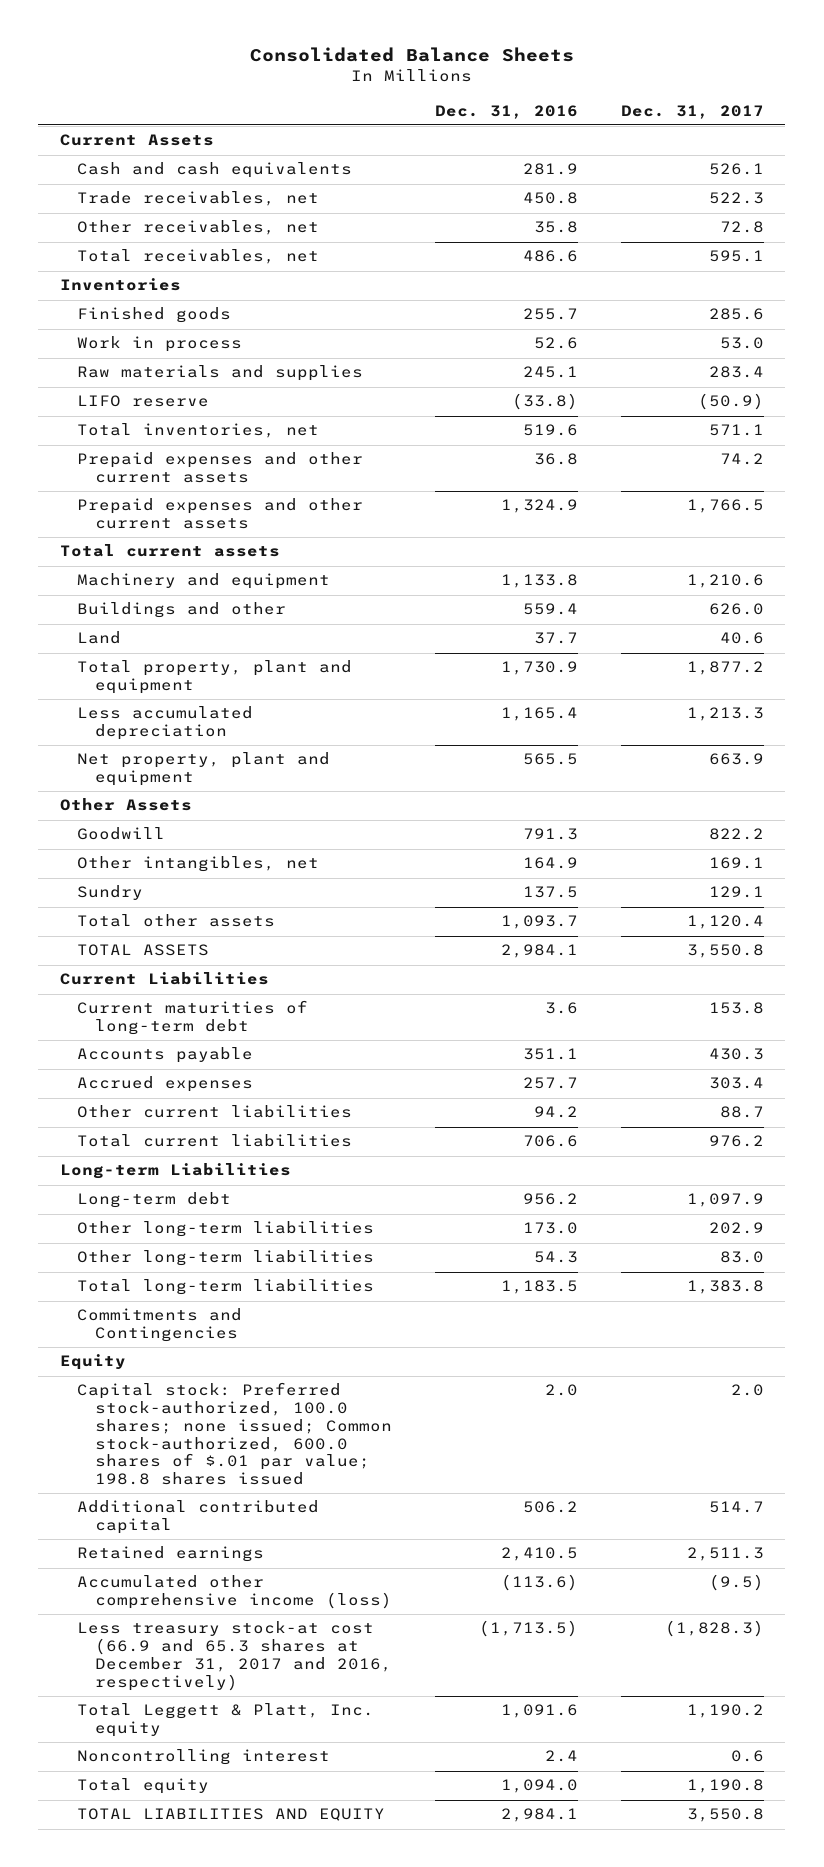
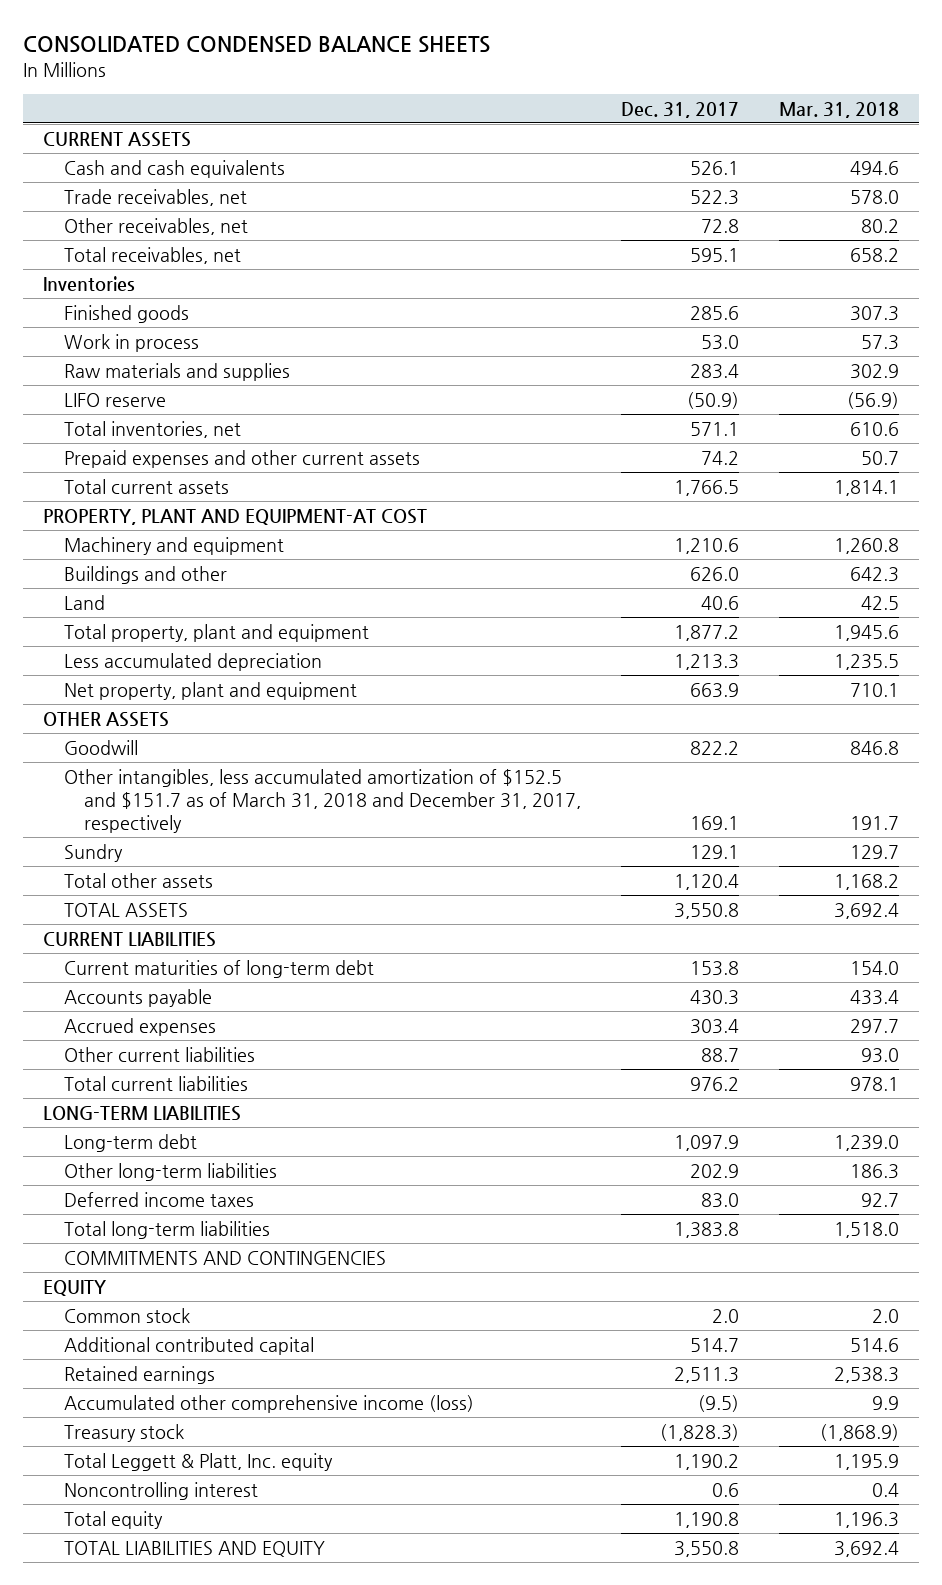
[249,47,574,63] Consolidated Balance Sheets -> [23,36,491,54] CONSOLIDATED CONDENSED BALANCE SHEETS
[434,104,578,119] Dec. 31, 2016 -> none
none -> [778,101,899,118] Mar. 31, 2018
[59,134,214,147] Current Assets -> [43,131,192,147] CURRENT ASSETS
[77,498,364,530] Prepaid expenses and other current assets -> [63,478,229,494] Total current assets
[59,544,280,558] Total current assets -> [43,508,428,525] PROPERTY, PLANT AND EQUIPMENT-AT COST
[59,798,192,812] Other Assets -> [43,711,170,727] OTHER ASSETS
[77,856,320,873] Other intangibles, net -> [63,768,582,834] Other intangibles, less accumulated amortization of $152.5 and $151.7 as of March 31, 2018 and December 31, 2017, respectively
[59,972,269,986] Current Liabilities -> [43,931,217,947] CURRENT LIABILITIES
[59,1163,291,1180] Long-term Liabilities -> [43,1105,242,1121] LONG-TERM LIABILITIES
[77,1250,375,1267] Other long-term liabilities -> [63,1191,254,1207] Deferred income taxes
[77,1308,243,1343] Commitments and Contingencies -> [63,1250,386,1265] COMMITMENTS AND CONTINGENCIES
[59,1354,126,1371] Equity -> [43,1279,107,1296] EQUITY
[77,1382,392,1486] Capital stock: Preferred stock-authorized, 100.0 shares; none issued; Common stock-authorized, 600.0 shares of $.01 par value; 198.8 shares issued -> [63,1307,190,1323] Common stock
[77,1621,392,1691] Less treasury stock-at cost (66.9 and 65.3 shares at December 31, 2017 and 2016, respectively) -> [63,1423,184,1442] Treasury stock

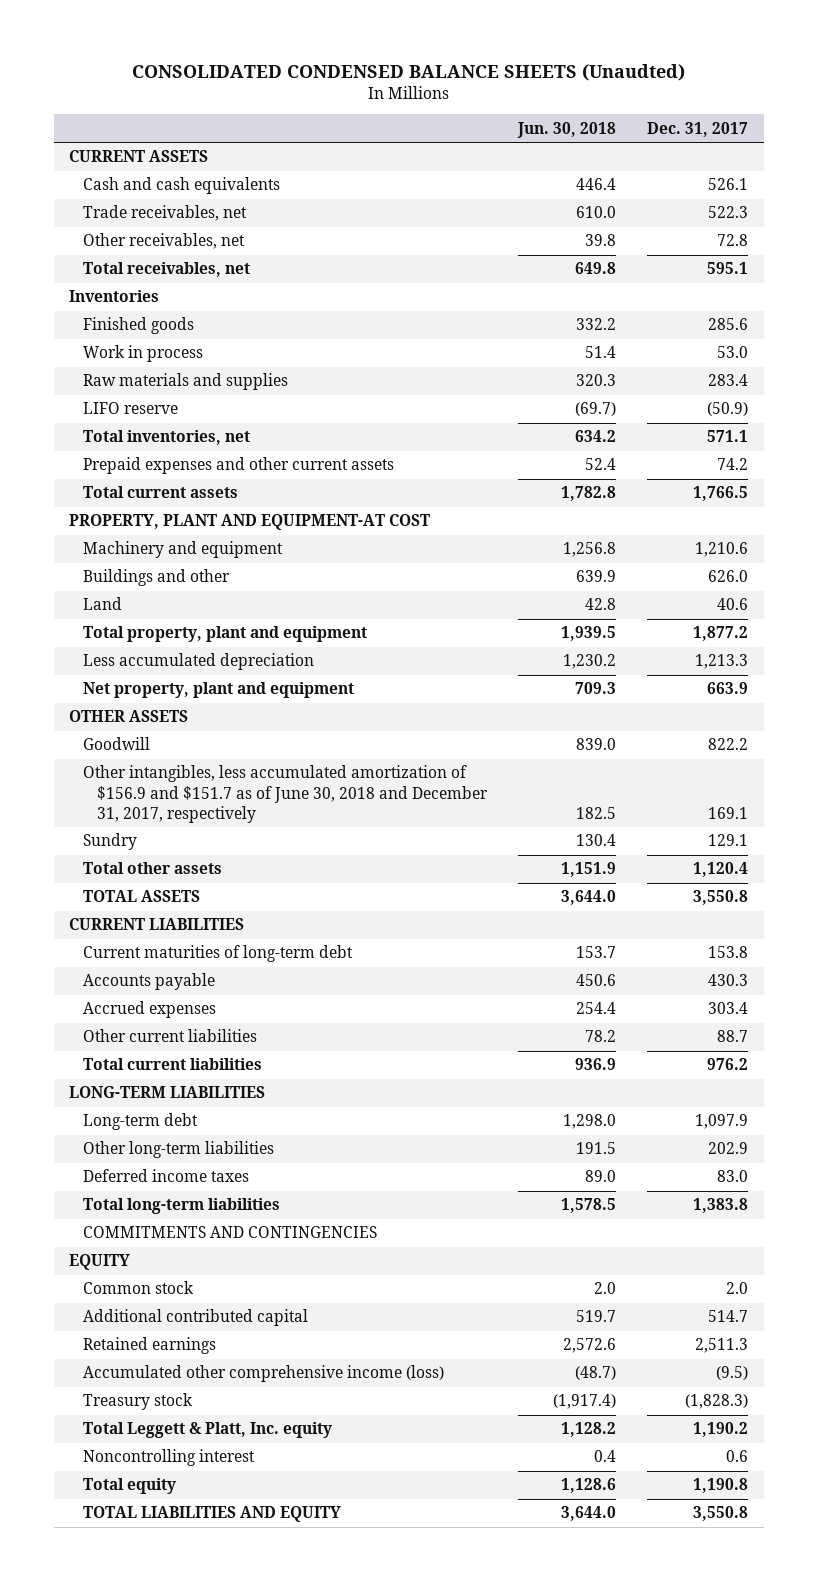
[23,36,491,54] CONSOLIDATED CONDENSED BALANCE SHEETS -> [131,63,685,81] CONSOLIDATED CONDENSED BALANCE SHEETS (Unaudted)
[778,101,899,118] Mar. 31, 2018 -> none
none -> [517,121,617,138] Jun. 30, 2018
[63,768,582,834] Other intangibles, less accumulated amortization of $152.5 and $151.7 as of March 31, 2018 and December 31, 2017, respectively -> [83,765,488,823] Other intangibles, less accumulated amortization of $156.9 and $151.7 as of June 30, 2018 and December 31, 2017, respectively

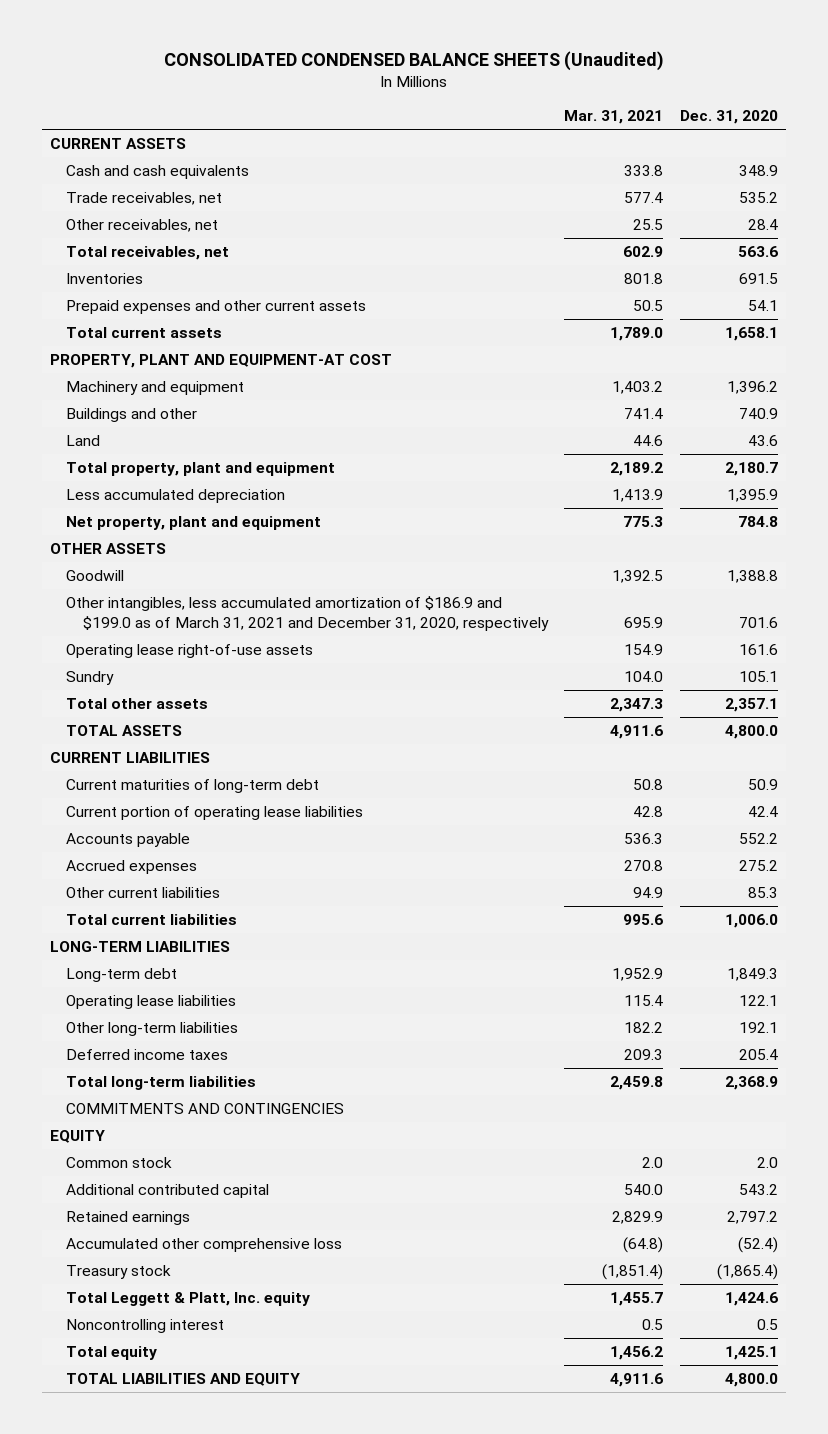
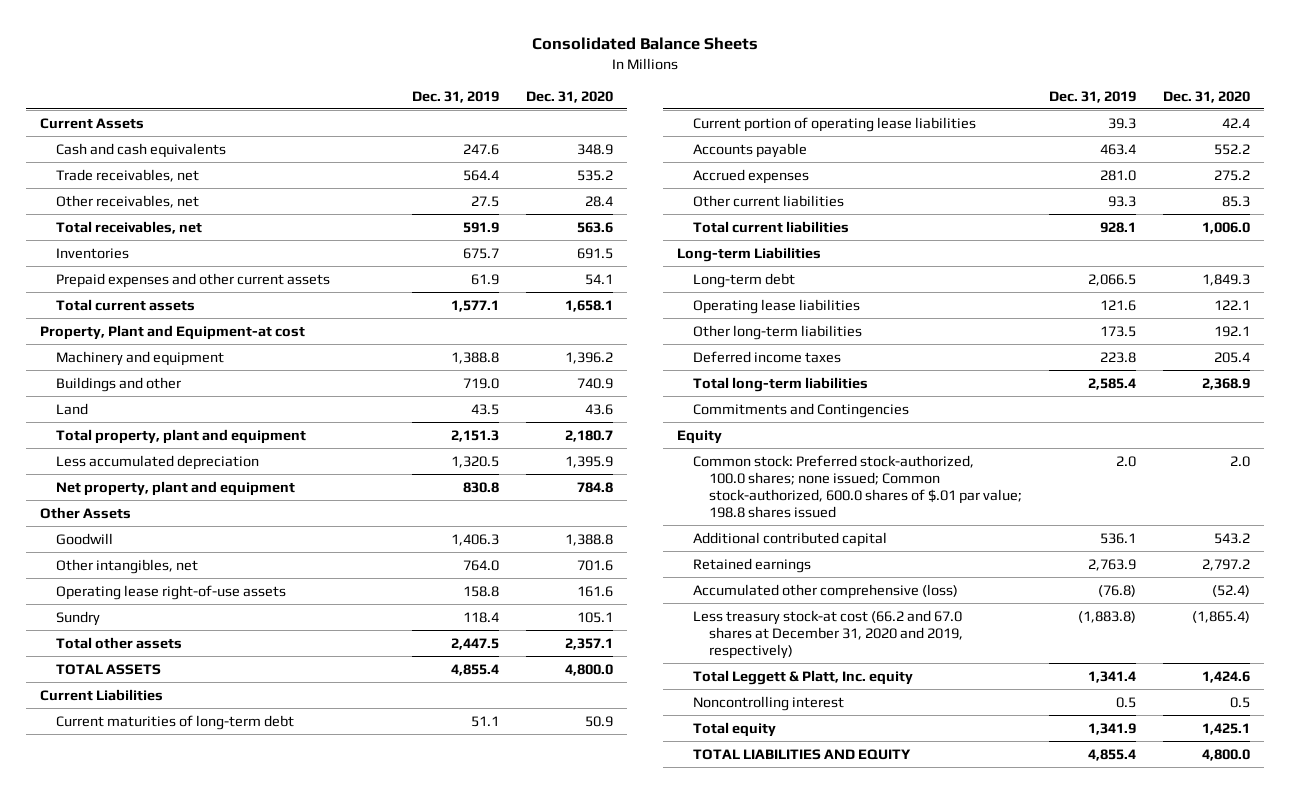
[163,50,664,71] CONSOLIDATED CONDENSED BALANCE SHEETS (Unaudited) -> [532,37,759,51] Consolidated Balance Sheets
[564,110,664,125] Mar. 31, 2021 -> none
none -> [412,90,500,103] Dec. 31, 2019
[49,138,186,150] CURRENT ASSETS -> [40,117,145,129] Current Assets
[49,354,392,369] PROPERTY, PLANT AND EQUIPMENT-AT COST -> [40,324,306,340] Property, Plant and Equipment-at cost
[49,543,166,555] OTHER ASSETS -> [40,506,132,519] Other Assets
[66,596,549,631] Other intangibles, less accumulated amortization of $186.9 and $199.0 as of March 31, 2021 and December 31, 2020, respectively -> [56,558,199,574] Other intangibles, net
[49,752,210,764] CURRENT LIABILITIES -> [40,688,164,701] Current Liabilities
[49,941,230,953] LONG-TERM LIABILITIES -> [676,246,821,262] Long-term Liabilities
[66,1103,345,1115] COMMITMENTS AND CONTINGENCIES -> [692,402,909,418] Commitments and Contingencies
[49,1130,105,1144] EQUITY -> [676,429,722,444] Equity
[66,1157,173,1169] Common stock -> [692,454,1023,519] Common stock: Preferred stock-authorized, 100.0 shares; none issued; Common stock-authorized, 600.0 shares of $.01 par value; 198.8 shares issued
[66,1238,343,1253] Accumulated other comprehensive loss -> [692,583,958,599] Accumulated other comprehensive (loss)
[66,1265,172,1280] Treasury stock -> [692,609,964,660] Less treasury stock-at cost (66.2 and 67.0 shares at December 31, 2020 and 2019, respectively)

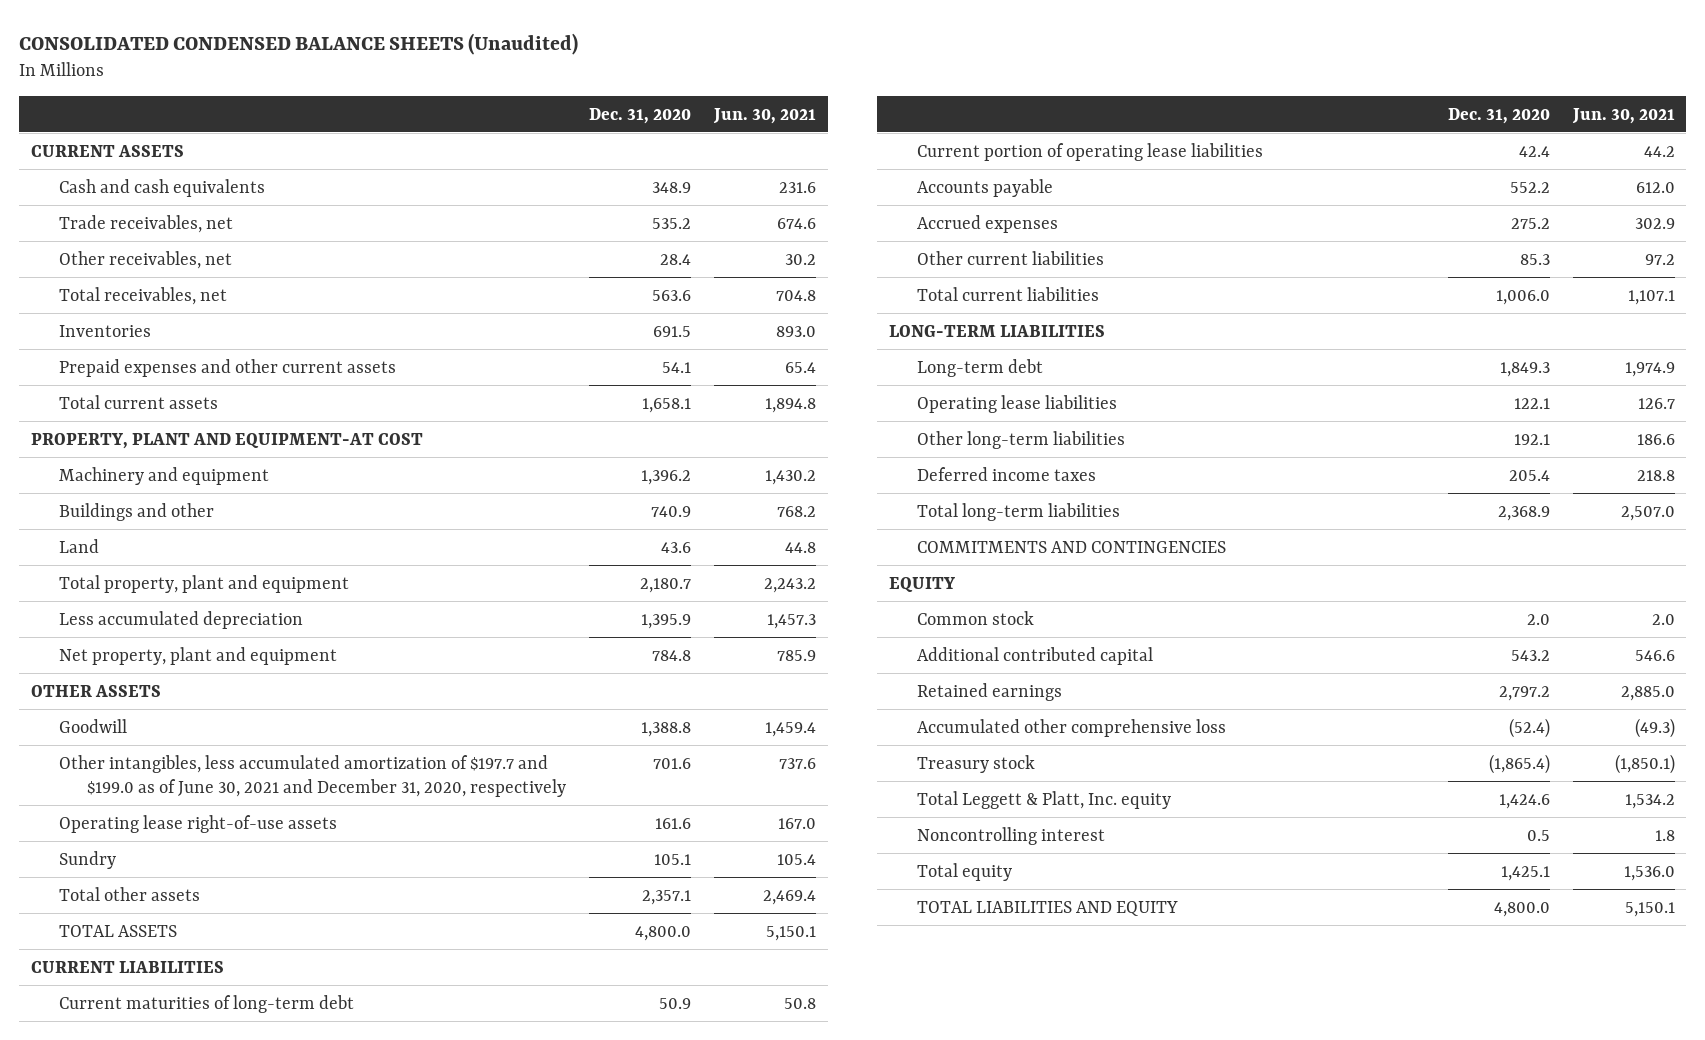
[532,37,759,51] Consolidated Balance Sheets -> [19,32,579,55] CONSOLIDATED CONDENSED BALANCE SHEETS (Unaudited)
[412,90,500,103] Dec. 31, 2019 -> none
none -> [713,107,817,124] Jun. 30, 2021
[40,117,145,129] Current Assets -> [30,144,184,157] CURRENT ASSETS
[40,324,306,340] Property, Plant and Equipment-at cost -> [30,432,423,449] PROPERTY, PLANT AND EQUIPMENT-AT COST
[40,506,132,519] Other Assets -> [30,684,161,697] OTHER ASSETS
[56,558,199,574] Other intangibles, net -> [58,754,567,797] Other intangibles, less accumulated amortization of $197.7 and $199.0 as of June 30, 2021 and December 31, 2020, respectively
[40,688,164,701] Current Liabilities -> [30,960,224,973] CURRENT LIABILITIES
[676,246,821,262] Long-term Liabilities -> [888,324,1105,337] LONG-TERM LIABILITIES
[692,402,909,418] Commitments and Contingencies -> [917,540,1227,553] COMMITMENTS AND CONTINGENCIES
[676,429,722,444] Equity -> [888,576,955,592] EQUITY
[692,454,1023,519] Common stock: Preferred stock-authorized, 100.0 shares; none issued; Common stock-authorized, 600.0 shares of $.01 par value; 198.8 shares issued -> [917,610,1035,625] Common stock
[692,583,958,599] Accumulated other comprehensive (loss) -> [917,718,1227,737] Accumulated other comprehensive loss
[692,609,964,660] Less treasury stock-at cost (66.2 and 67.0 shares at December 31, 2020 and 2019, respectively) -> [917,754,1036,773] Treasury stock

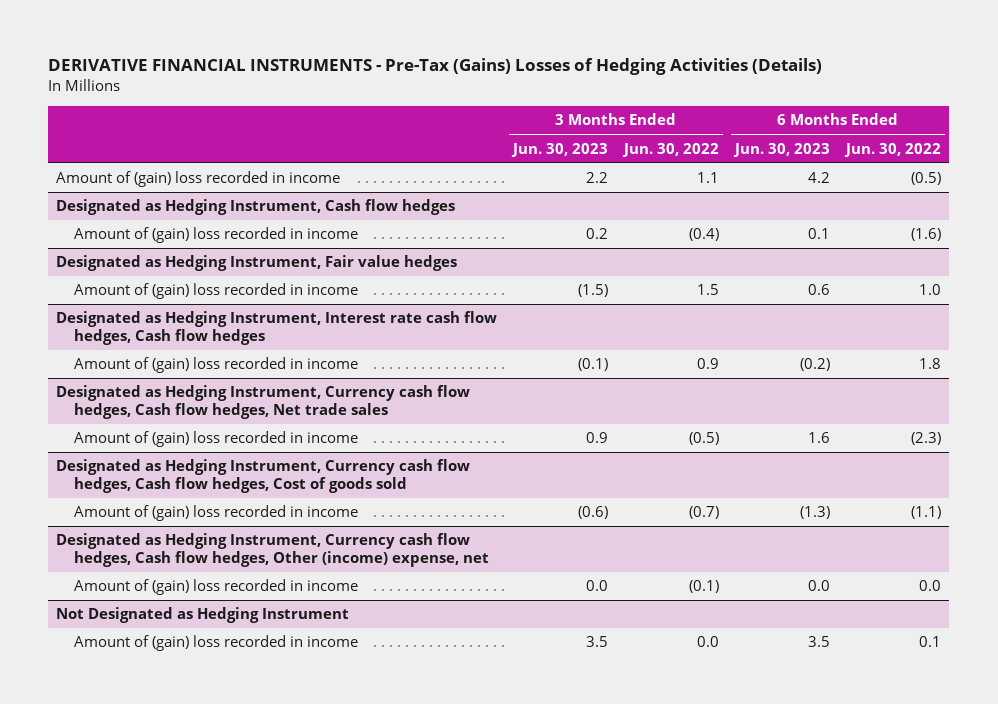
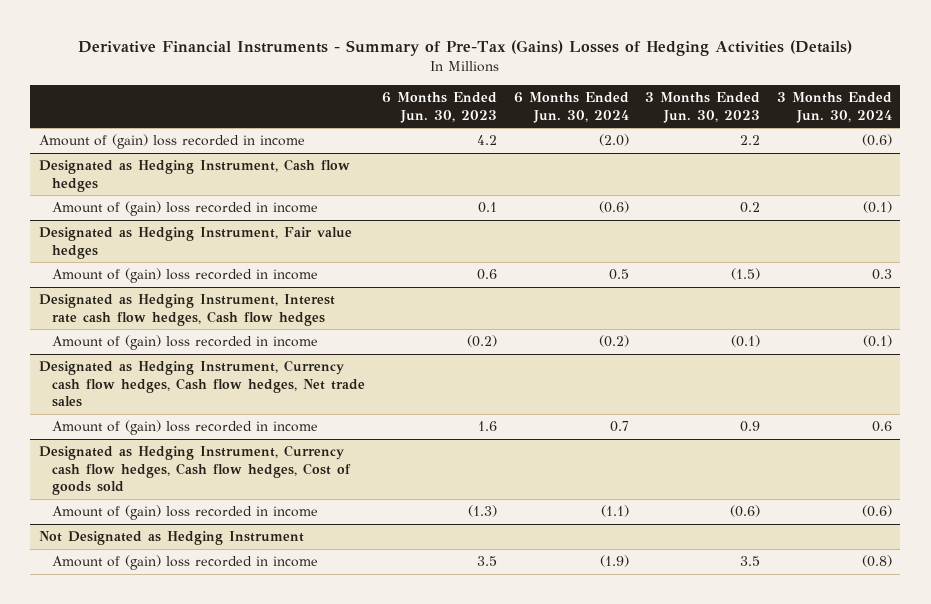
[48,58,823,76] DERIVATIVE FINANCIAL INSTRUMENTS - Pre-Tax (Gains) Losses of Hedging Activities (Details) -> [78,40,853,57] Derivative Financial Instruments - Summary of Pre-Tax (Gains) Losses of Hedging Activities (Details)
[622,142,720,157] Jun. 30, 2022 -> none
[844,142,942,157] Jun. 30, 2022 -> none
none -> [513,92,629,123] 6 Months Ended Jun. 30, 2024
none -> [776,92,892,123] 3 Months Ended Jun. 30, 2024
[56,533,490,568] Designated as Hedging Instrument, Currency cash flow hedges, Cash flow hedges, Other (income) expense, net -> none
[74,579,359,596] Amount of (gain) loss recorded in income -> none

